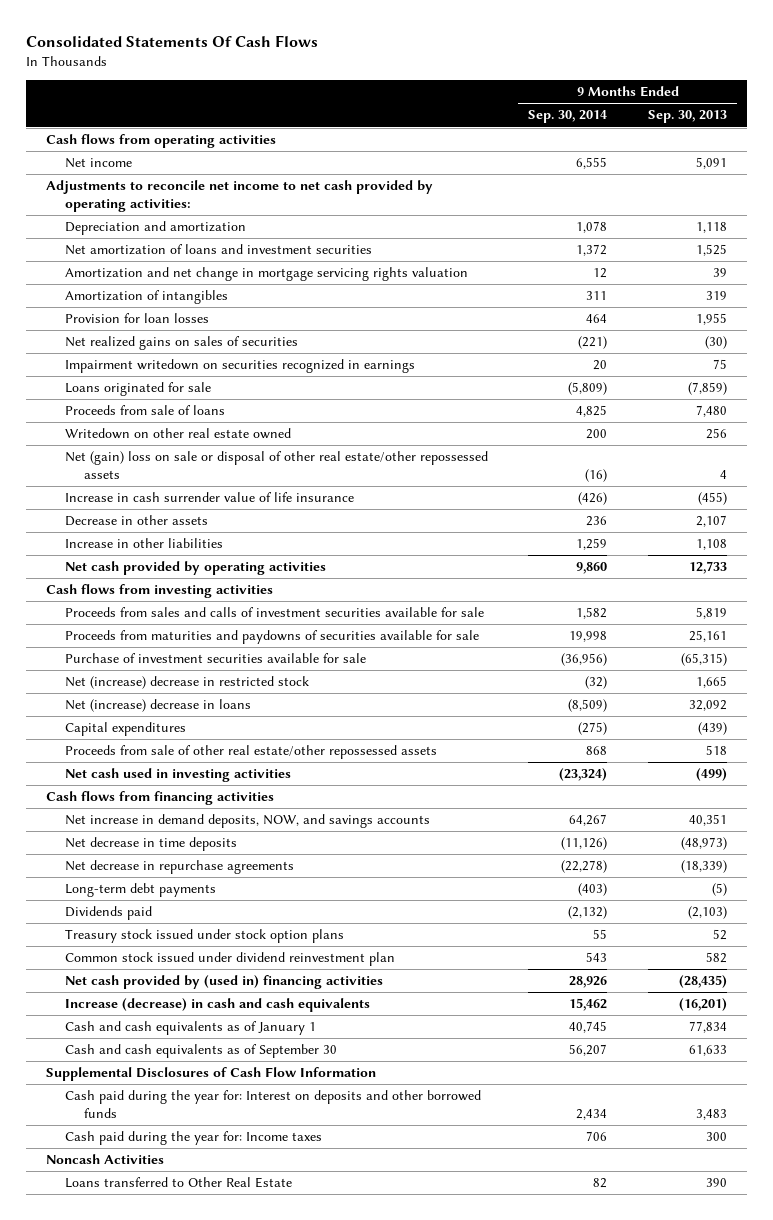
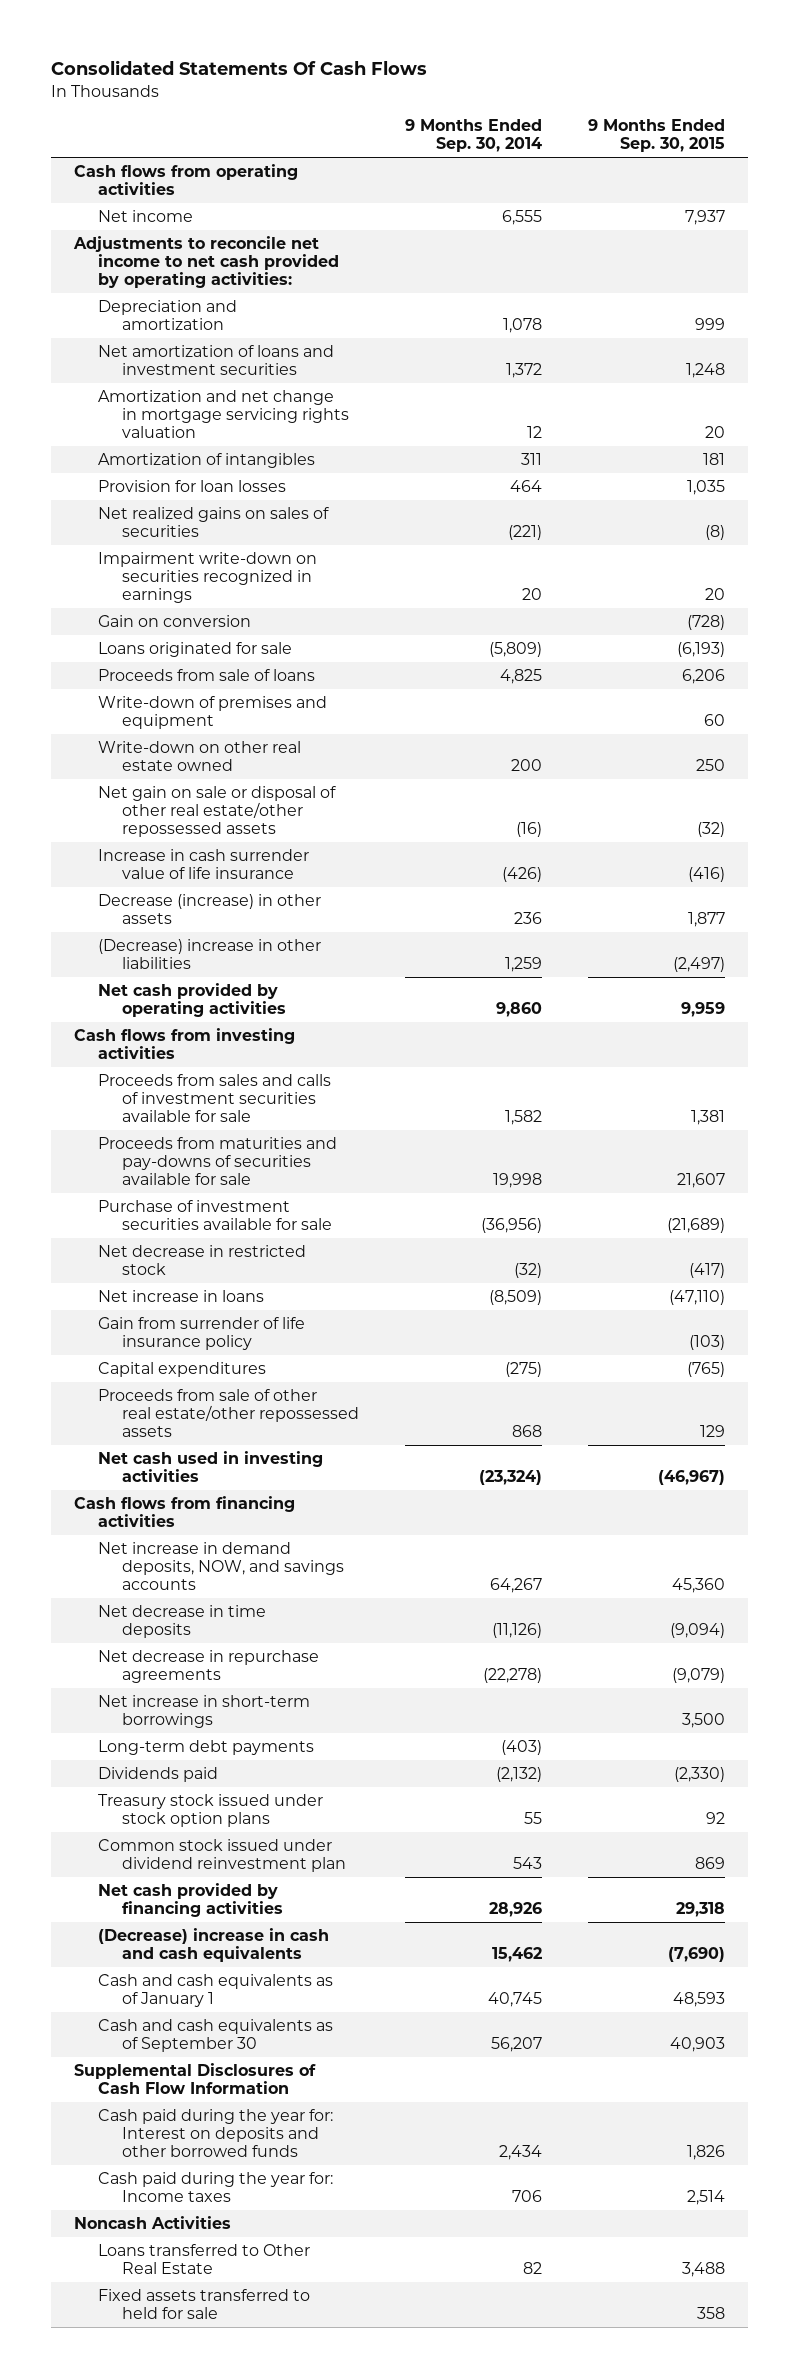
[647,110,727,124] Sep. 30, 2013 -> none
none -> [588,119,726,153] 9 Months Ended Sep. 30, 2015
[64,359,415,374] Impairment writedown on securities recognized in earnings -> [98,551,318,604] Impairment write-down on securities recognized in earnings
none -> [98,614,252,627] Gain on conversion
none -> [98,695,328,730] Write-down of premises and equipment
[64,428,291,440] Writedown on other real estate owned -> [98,740,302,772] Write-down on other real estate owned
[64,451,488,479] Net (gain) loss on sale or disposal of other real estate/other repossessed assets -> [98,785,337,838] Net gain on sale or disposal of other real estate/other repossessed assets
[64,515,208,527] Decrease in other assets -> [98,893,322,925] Decrease (increase) in other assets
[64,538,223,549] Increase in other liabilities -> [98,938,322,970] (Decrease) increase in other liabilities
[64,630,479,645] Proceeds from maturities and paydowns of securities available for sale -> [98,1136,338,1186] Proceeds from maturities and pay-downs of securities available for sale
[64,676,309,690] Net (increase) decrease in restricted stock -> [98,1244,307,1276] Net decrease in restricted stock
[64,699,251,713] Net (increase) decrease in loans -> [98,1289,265,1302] Net increase in loans
none -> [98,1316,306,1351] Gain from surrender of life insurance policy
none -> [98,1694,311,1729] Net increase in short-term borrowings
[64,975,383,990] Net cash provided by (used in) financing activities -> [98,1882,284,1918] Net cash provided by financing activities
[64,998,370,1013] Increase (decrease) in cash and cash equivalents -> [98,1927,330,1963] (Decrease) increase in cash and cash equivalents
none -> [98,2288,311,2320] Fixed assets transferred to held for sale

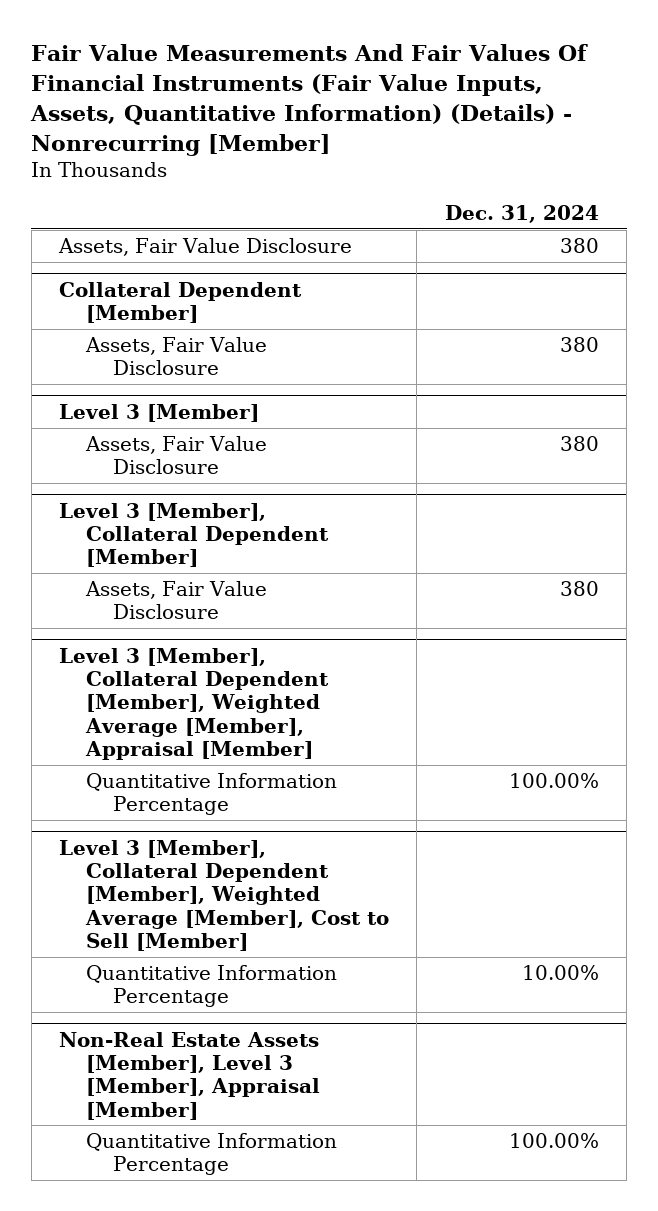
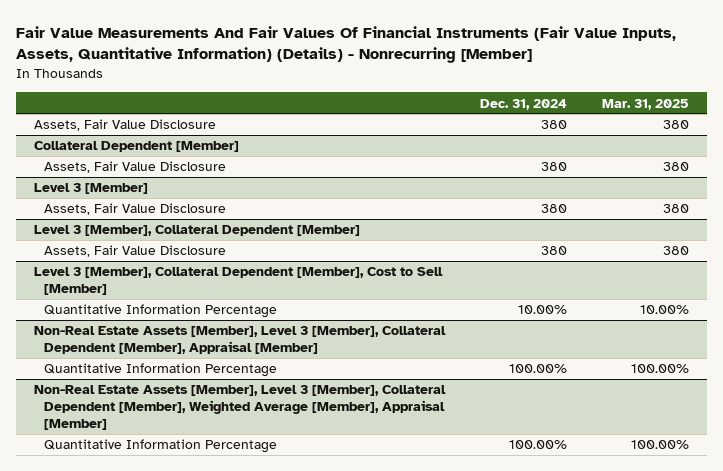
none -> [602,98,690,110] Mar. 31, 2025
[59,647,330,760] Level 3 [Member], Collateral Dependent [Member], Weighted Average [Member], Appraisal [Member] -> none
[86,772,338,816] Quantitative Information Percentage -> none
[59,839,390,951] Level 3 [Member], Collateral Dependent [Member], Weighted Average [Member], Cost to Sell [Member] -> [33,267,443,296] Level 3 [Member], Collateral Dependent [Member], Cost to Sell [Member]
[59,1031,321,1120] Non-Real Estate Assets [Member], Level 3 [Member], Appraisal [Member] -> [33,326,446,355] Non-Real Estate Assets [Member], Level 3 [Member], Collateral Dependent [Member], Appraisal [Member]
none -> [33,385,446,431] Non-Real Estate Assets [Member], Level 3 [Member], Collateral Dependent [Member], Weighted Average [Member], Appraisal [Member]
none -> [43,439,277,454] Quantitative Information Percentage

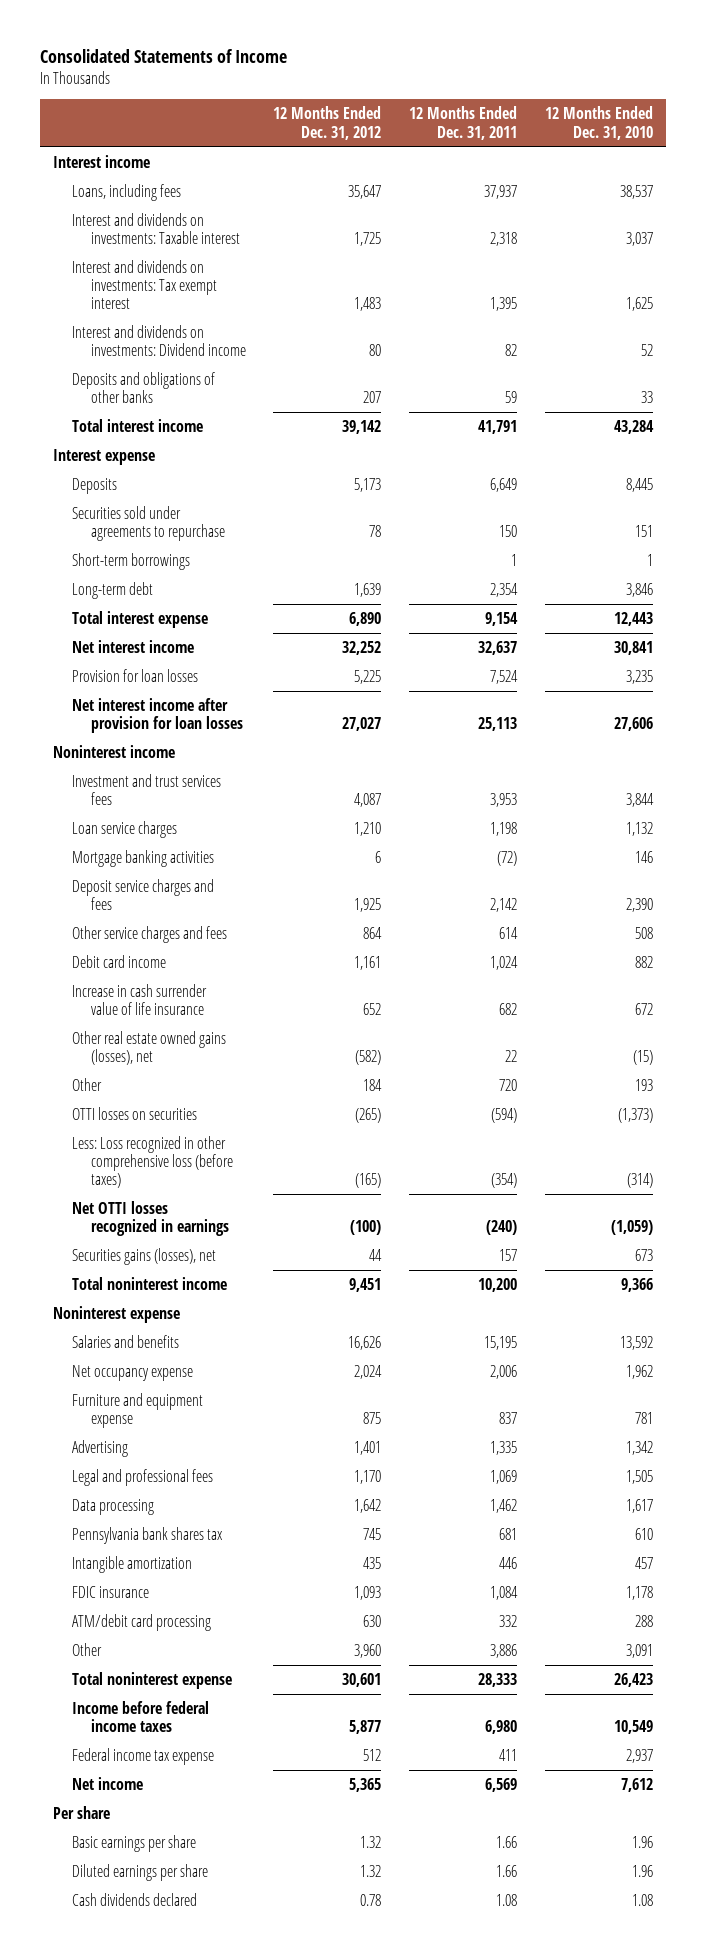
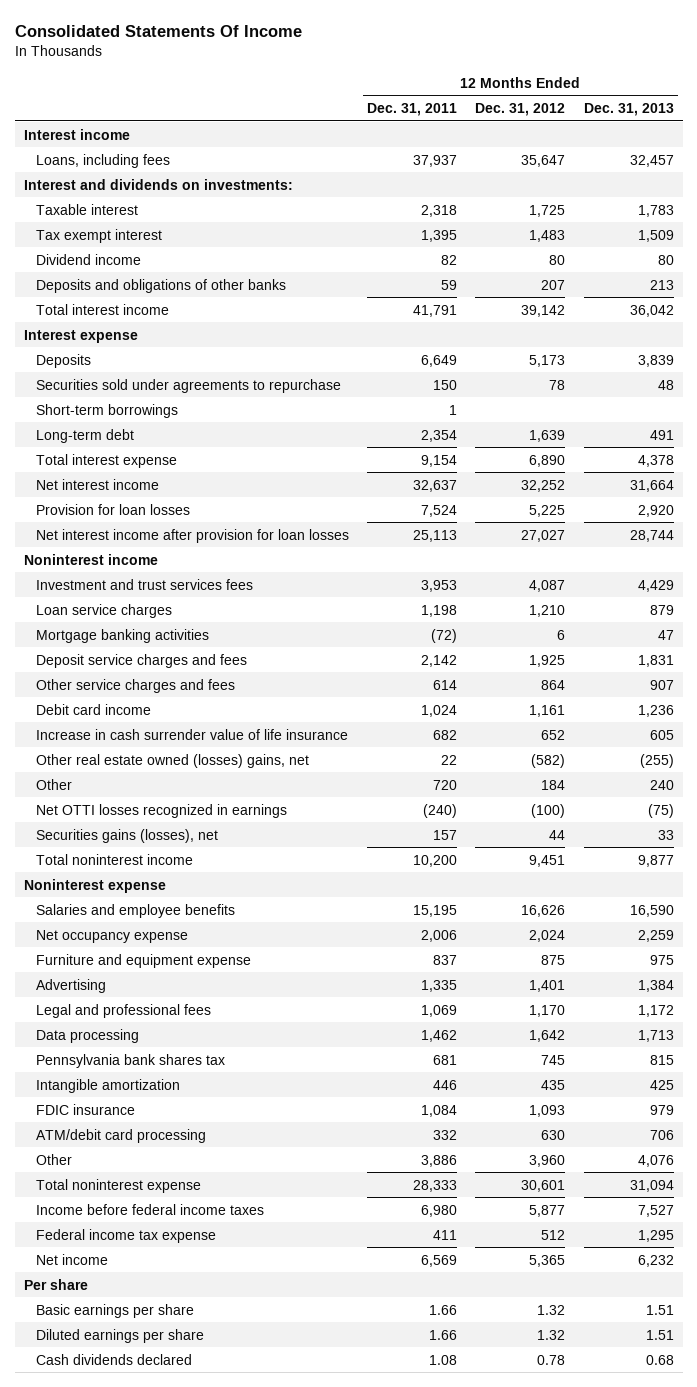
[39,49,287,64] Consolidated Statements of Income -> [14,24,302,37] Consolidated Statements Of Income
[544,106,653,140] 12 Months Ended Dec. 31, 2010 -> none
none -> [583,102,674,116] Dec. 31, 2013
none -> [23,178,293,190] Interest and dividends on investments:
[72,212,240,245] Interest and dividends on investments: Taxable interest -> [36,203,139,215] Taxable interest
[72,259,217,310] Interest and dividends on investments: Tax exempt interest -> [36,228,163,243] Tax exempt interest
[72,324,246,357] Interest and dividends on investments: Dividend income -> [36,253,142,265] Dividend income
[72,1030,227,1066] Other real estate owned gains (losses), net -> [36,753,310,768] Other real estate owned (losses) gains, net
[72,1106,198,1120] OTTI losses on securities -> none
[72,1135,233,1189] Less: Loss recognized in other comprehensive loss (before taxes) -> none
[72,1334,180,1348] Salaries and benefits -> [36,903,236,918] Salaries and employee benefits

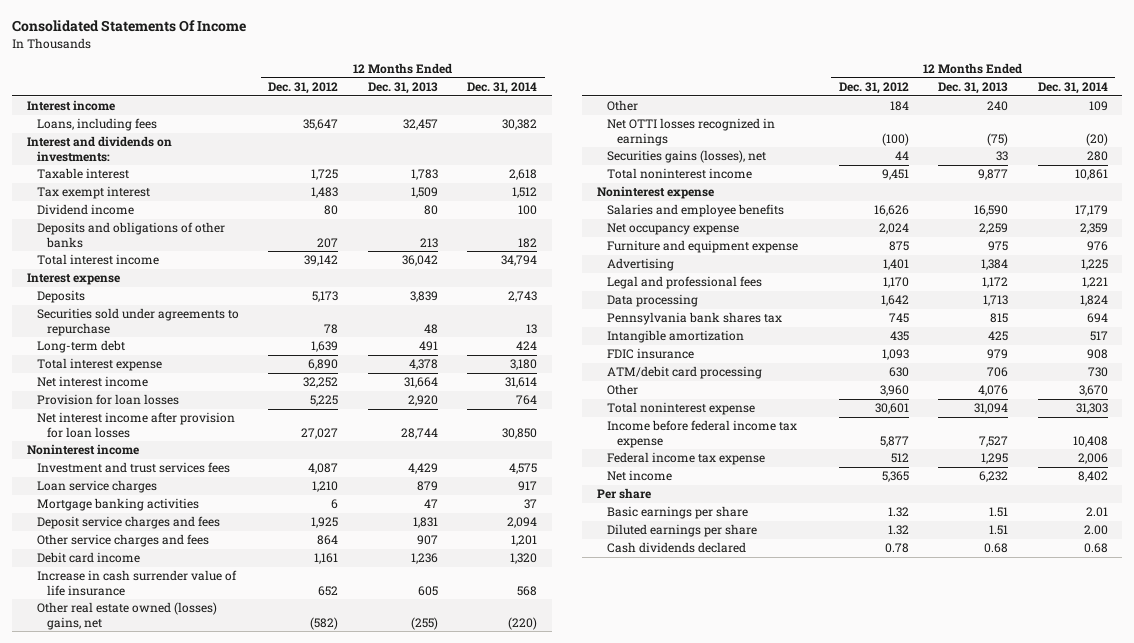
[367,102,458,116] Dec. 31, 2011 -> none
none -> [467,82,538,95] Dec. 31, 2014
[36,403,179,418] Short-term borrowings -> none
[36,1203,265,1215] Income before federal income taxes -> [607,420,798,448] Income before federal income tax expense

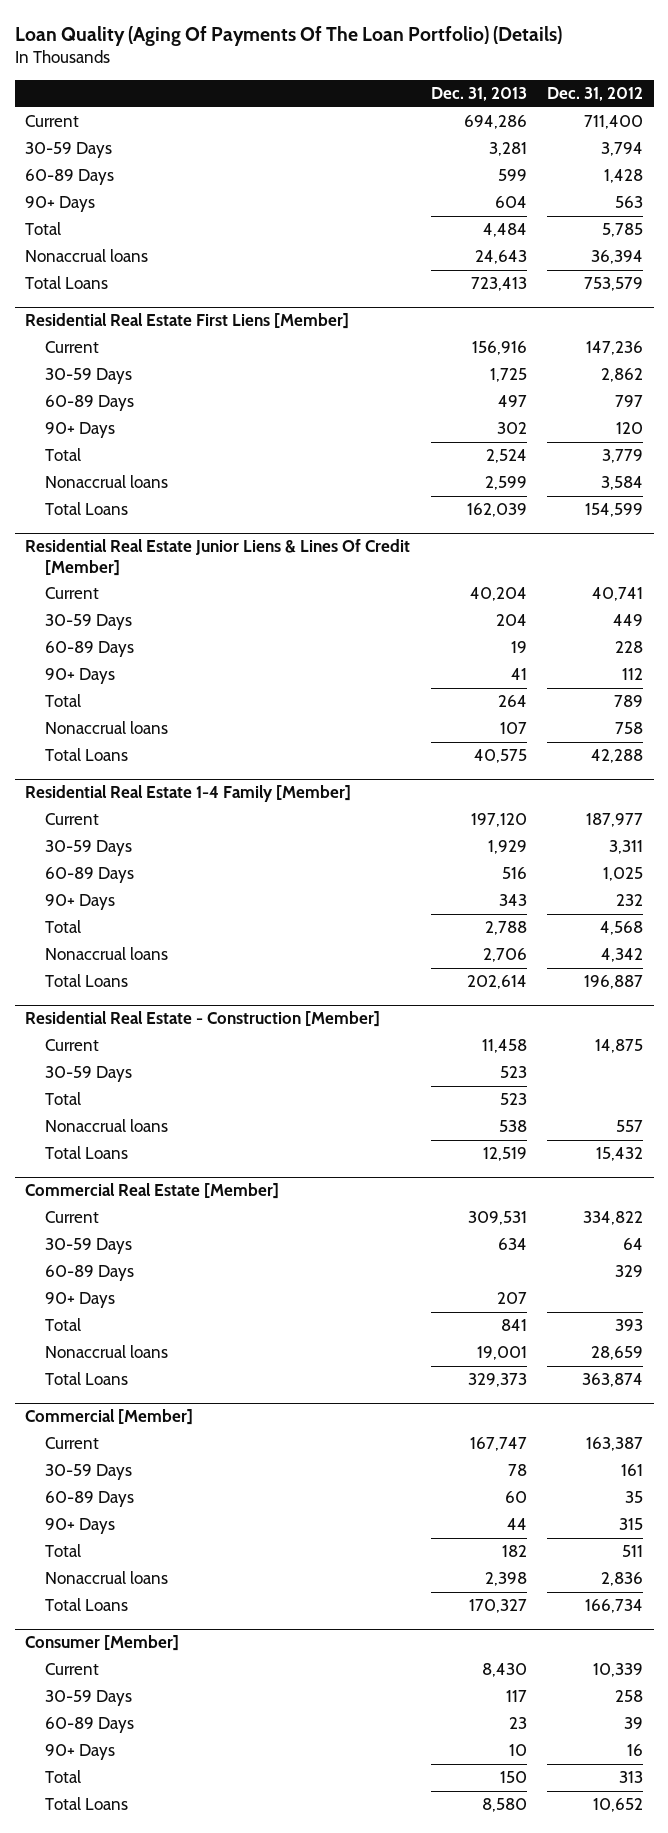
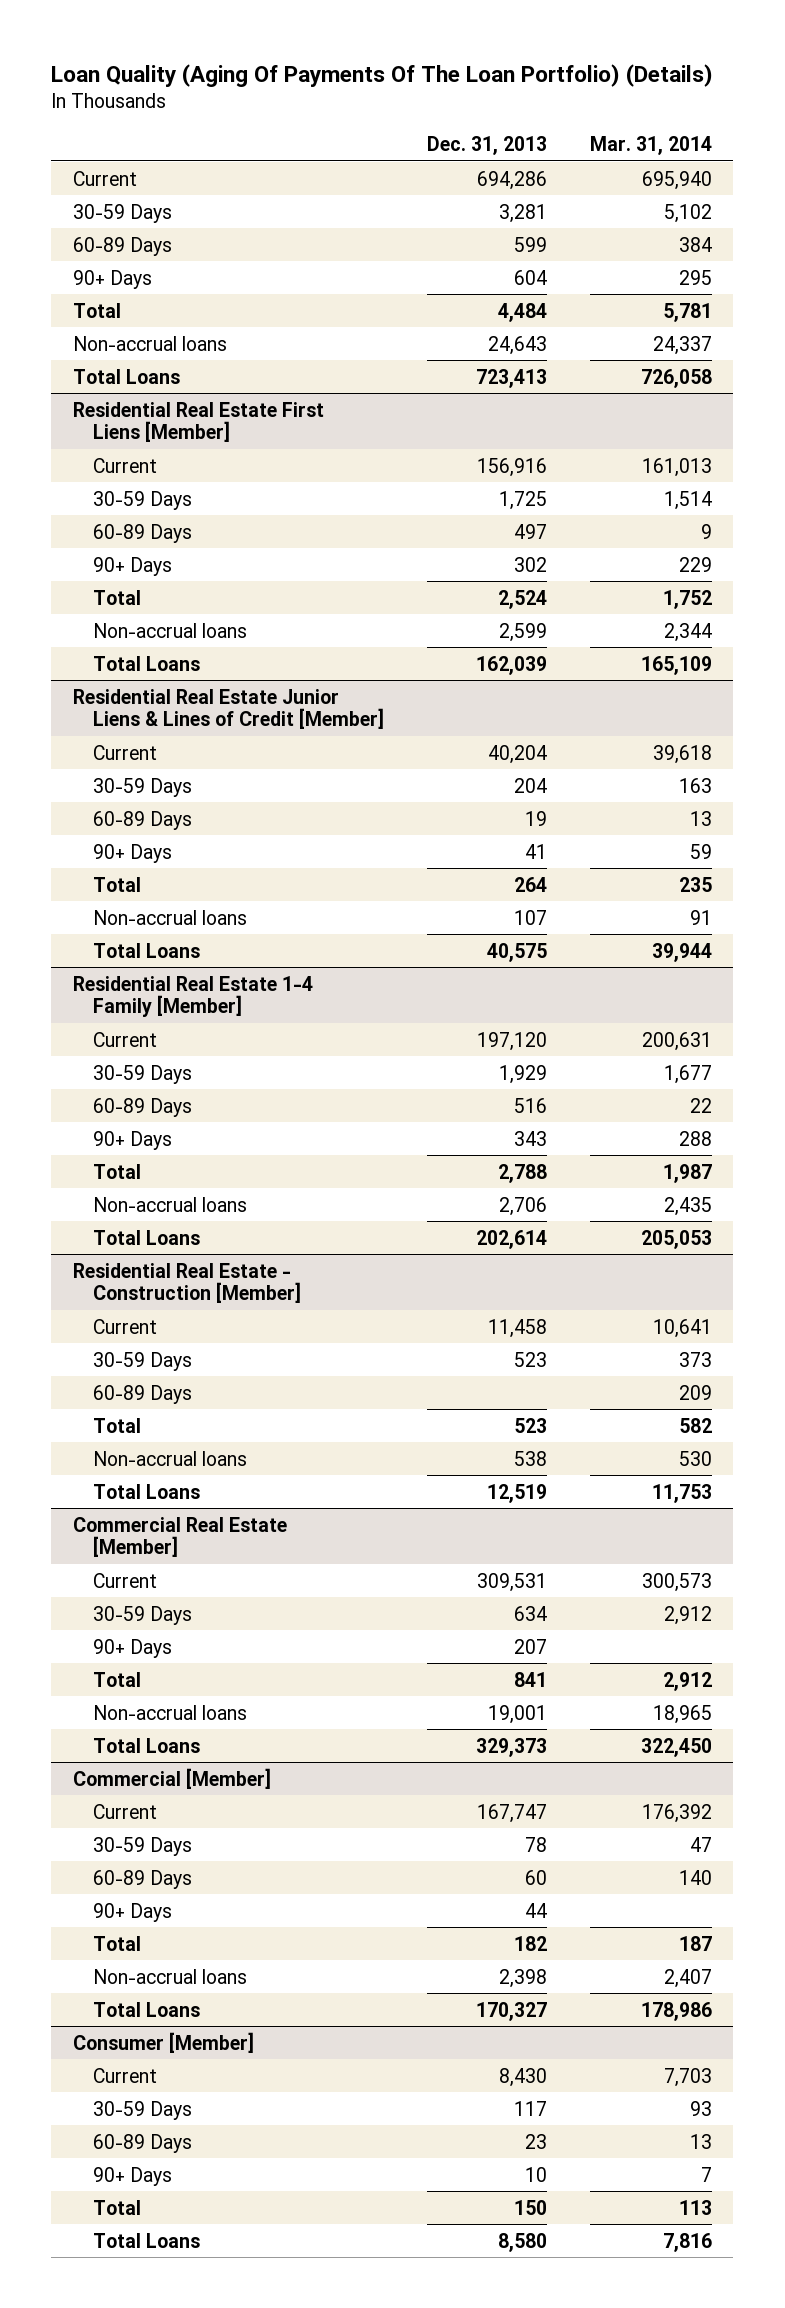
[547,87,644,102] Dec. 31, 2012 -> none
none -> [589,135,712,155] Mar. 31, 2014
[24,249,148,263] Nonaccrual loans -> [72,335,227,351] Non-accrual loans
[44,475,168,489] Nonaccrual loans -> [92,622,247,638] Non-accrual loans
[24,539,410,576] Residential Real Estate Junior Liens & Lines Of Credit [Member] -> [72,688,384,730] Residential Real Estate Junior Liens & Lines of Credit [Member]
[44,721,168,735] Nonaccrual loans -> [92,909,247,925] Non-accrual loans
[44,947,168,961] Nonaccrual loans -> [92,1196,247,1212] Non-accrual loans
none -> [92,1384,192,1404] 60-89 Days
[44,1119,168,1133] Nonaccrual loans -> [92,1450,247,1466] Non-accrual loans
[44,1265,134,1282] 60-89 Days -> none
[44,1345,168,1359] Nonaccrual loans -> [92,1704,247,1720] Non-accrual loans
[44,1571,168,1585] Nonaccrual loans -> [92,1968,247,1984] Non-accrual loans

